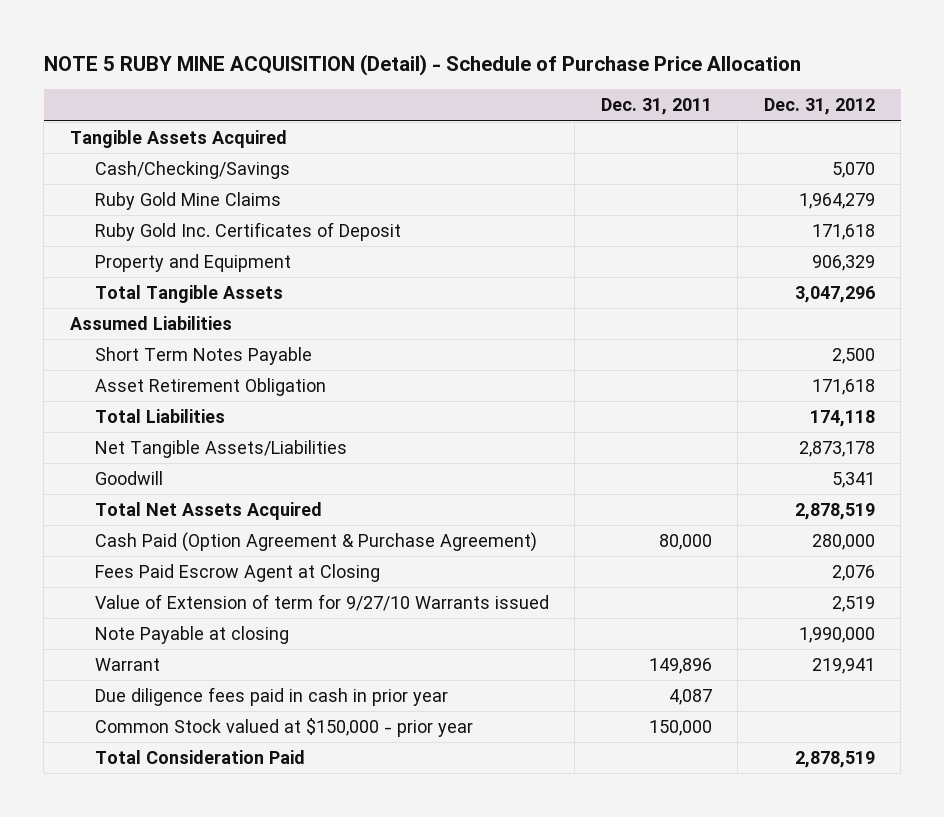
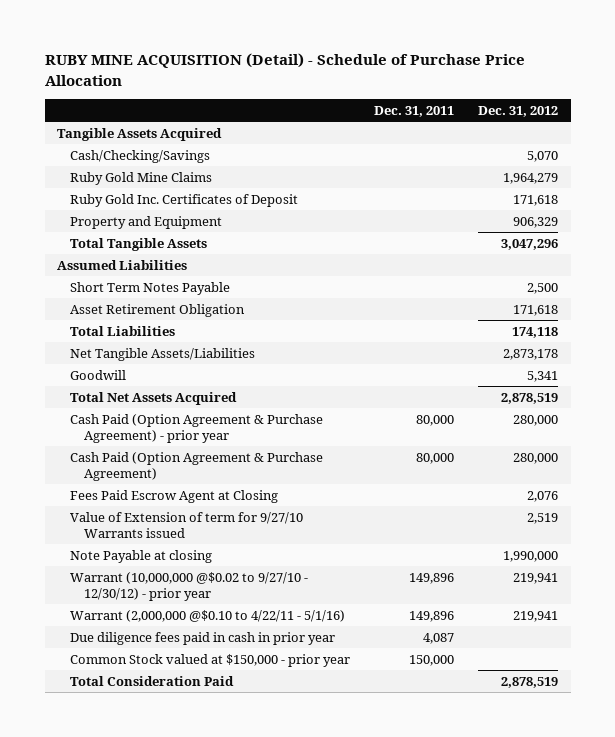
[43,54,801,77] NOTE 5 RUBY MINE ACQUISITION (Detail) - Schedule of Purchase Price Allocation -> [44,53,525,86] RUBY MINE ACQUISITION (Detail) - Schedule of Purchase Price Allocation
none -> [70,413,324,443] Cash Paid (Option Agreement & Purchase Agreement) - prior year
[94,657,160,671] Warrant -> [70,571,309,601] Warrant (10,000,000 @$0.02 to 9/27/10 - 12/30/12) - prior year
none -> [70,609,346,622] Warrant (2,000,000 @$0.10 to 4/22/11 - 5/1/16)

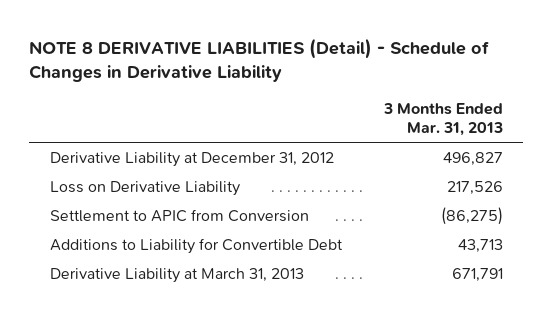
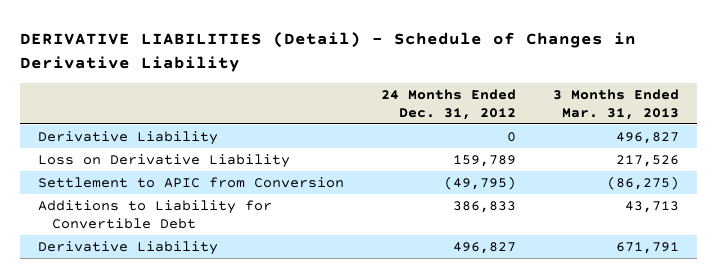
[29,37,490,83] NOTE 8 DERIVATIVE LIABILITIES (Detail) - Schedule of Changes in Derivative Liability -> [20,31,637,72] DERIVATIVE LIABILITIES (Detail) - Schedule of Changes in Derivative Liability
none -> [380,88,516,120] 24 Months Ended Dec. 31, 2012
[50,152,335,168] Derivative Liability at December 31, 2012 -> [38,130,219,145] Derivative Liability
[50,268,305,284] Derivative Liability at March 31, 2013 -> [38,240,219,255] Derivative Liability

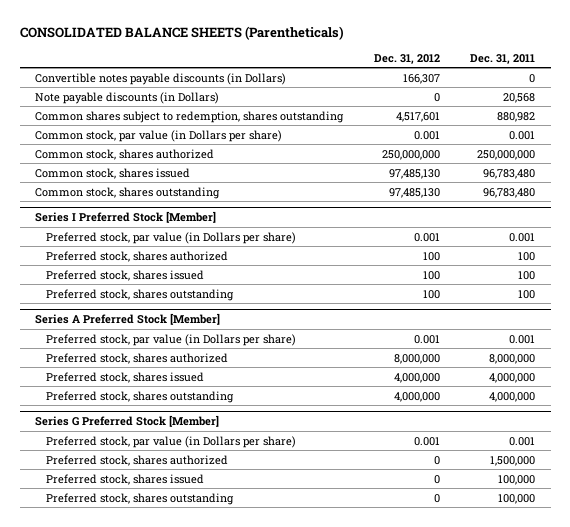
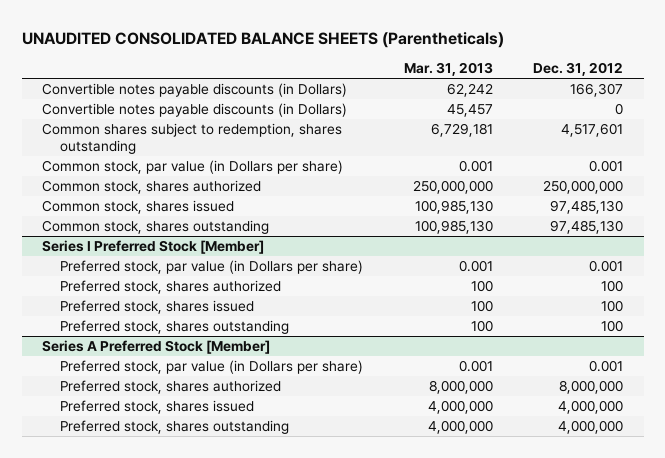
[19,25,344,40] CONSOLIDATED BALANCE SHEETS (Parentheticals) -> [21,31,504,48] UNAUDITED CONSOLIDATED BALANCE SHEETS (Parentheticals)
[470,53,536,64] Dec. 31, 2011 -> none
none -> [403,62,493,77] Mar. 31, 2013
[34,91,219,104] Note payable discounts (in Dollars) -> [42,103,348,118] Convertible notes payable discounts (in Dollars)
[34,415,219,428] Series G Preferred Stock [Member] -> none
[45,435,296,448] Preferred stock, par value (in Dollars per share) -> none
[45,454,228,466] Preferred stock, shares authorized -> none
[45,473,204,485] Preferred stock, shares issued -> none
[45,492,234,505] Preferred stock, shares outstanding -> none

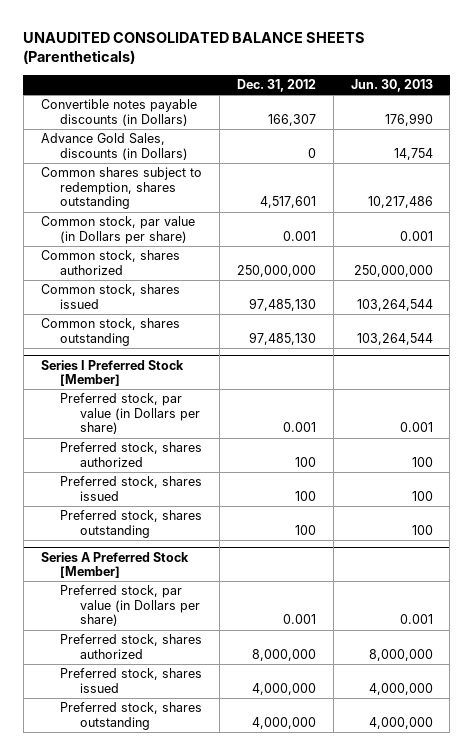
[403,62,493,77] Mar. 31, 2013 -> none
none -> [350,78,433,92] Jun. 30, 2013
[42,103,348,118] Convertible notes payable discounts (in Dollars) -> none
none -> [40,133,189,160] Advance Gold Sales, discounts (in Dollars)

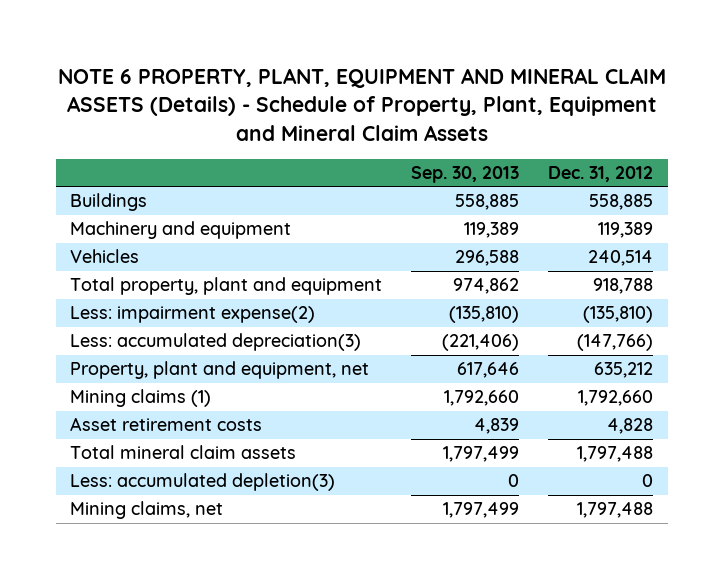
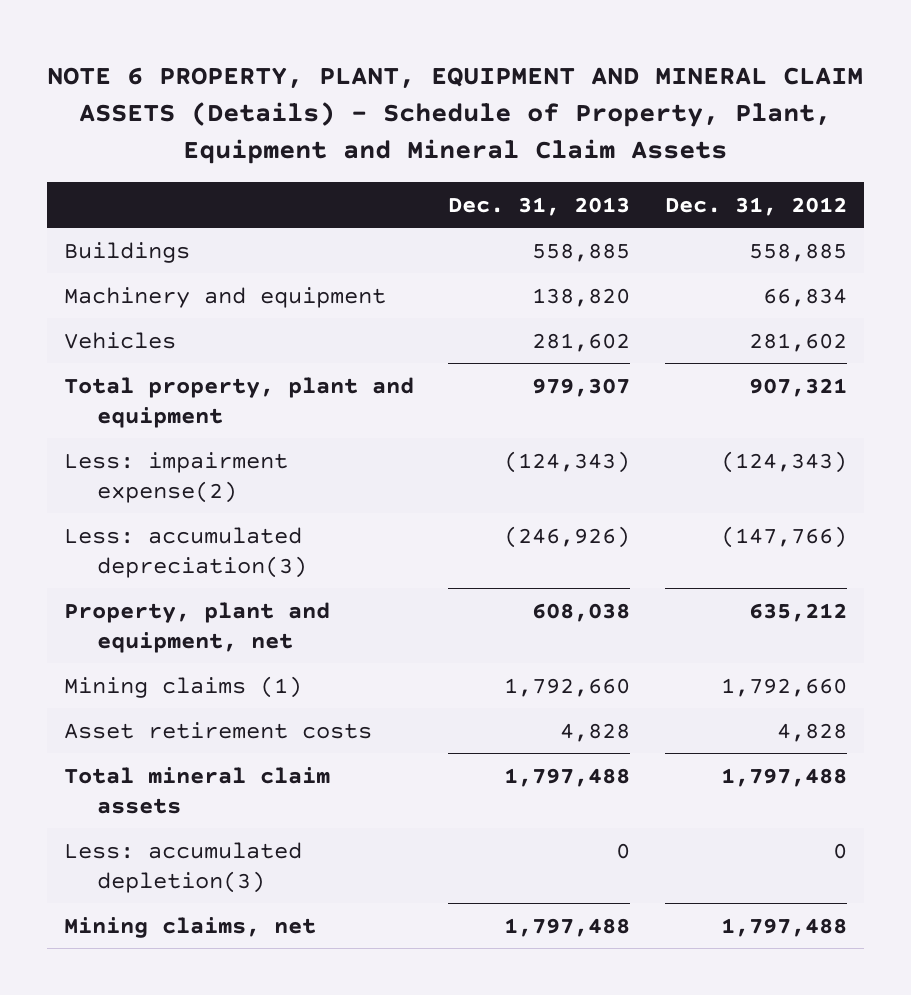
[411,166,520,184] Sep. 30, 2013 -> none
none -> [448,196,631,216] Dec. 31, 2013
[598,222,654,239] 119,389 -> [762,287,847,307] 66,834
[588,250,654,267] 240,514 -> [748,332,847,352] 281,602
[593,278,654,295] 918,788 -> [748,377,847,397] 907,321
[583,306,654,324] (135,810) -> [720,450,847,473] (124,343)

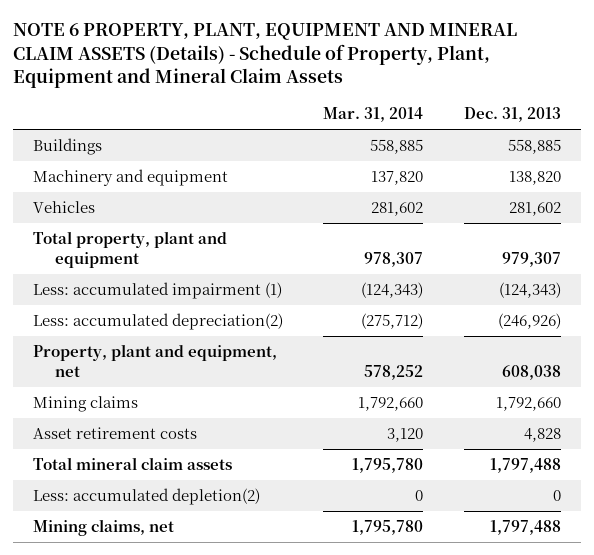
[664,196,847,216] Dec. 31, 2012 -> none
none -> [323,106,424,122] Mar. 31, 2014
[64,451,289,503] Less: impairment expense(2) -> [33,282,283,300] Less: accumulated impairment (1)
[64,526,307,578] Less: accumulated depreciation(3) -> [33,313,284,331] Less: accumulated depreciation(2)
[64,675,303,698] Mining claims (1) -> [33,396,139,413] Mining claims
[64,841,303,893] Less: accumulated depletion(3) -> [33,488,261,506] Less: accumulated depletion(2)

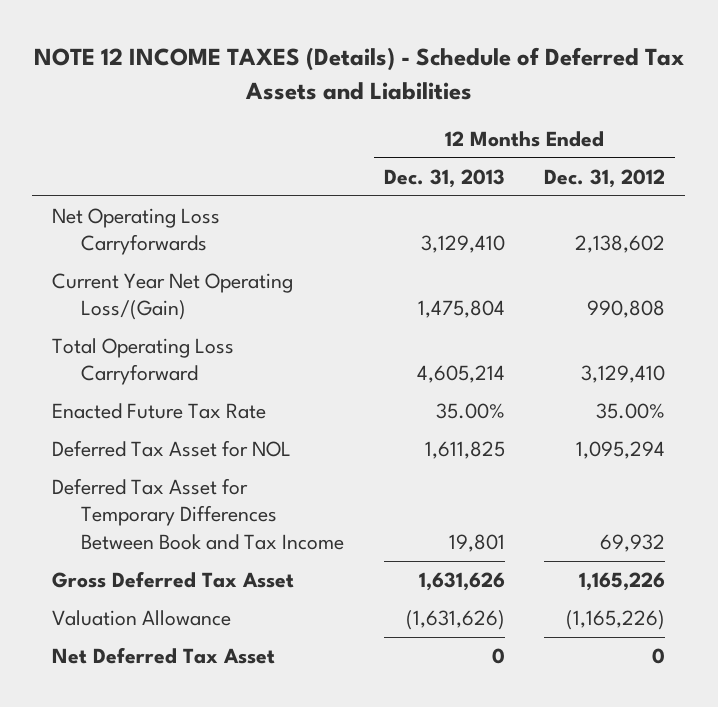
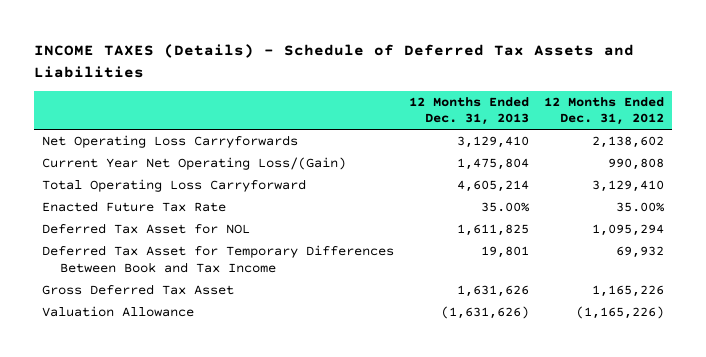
[33,47,684,100] NOTE 12 INCOME TAXES (Details) - Schedule of Deferred Tax Assets and Liabilities -> [34,44,635,78] INCOME TAXES (Details) - Schedule of Deferred Tax Assets and Liabilities
[52,647,276,665] Net Deferred Tax Asset -> none

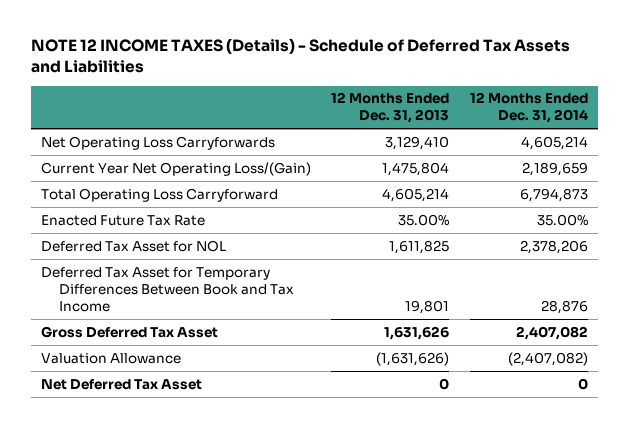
[34,44,635,78] INCOME TAXES (Details) - Schedule of Deferred Tax Assets and Liabilities -> [30,38,570,74] NOTE 12 INCOME TAXES (Details) - Schedule of Deferred Tax Assets and Liabilities
[544,96,665,126] 12 Months Ended Dec. 31, 2012 -> none
none -> [469,92,588,124] 12 Months Ended Dec. 31, 2014
none -> [40,378,202,390] Net Deferred Tax Asset

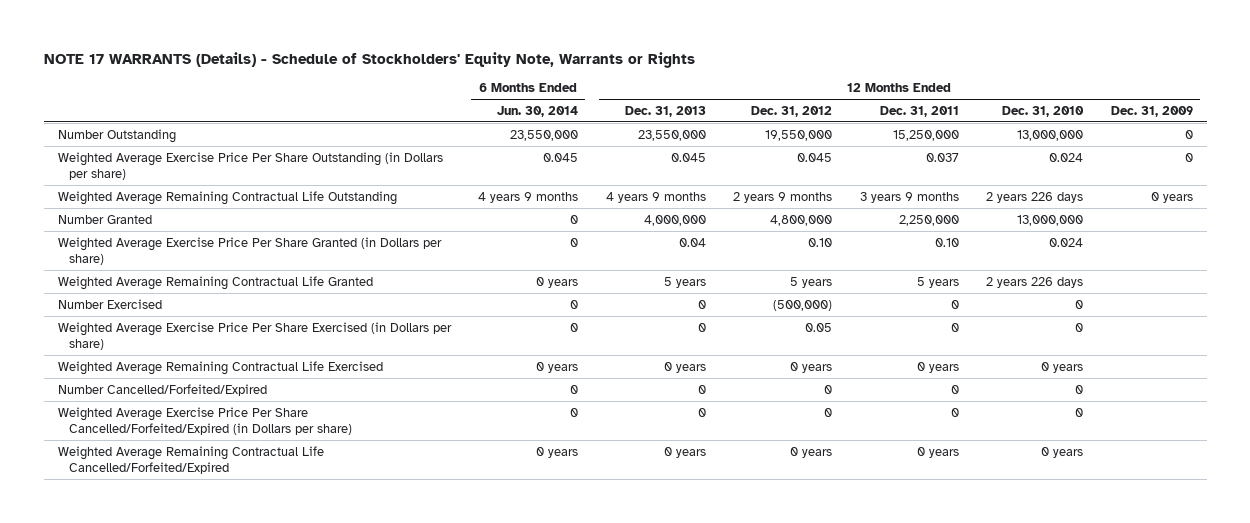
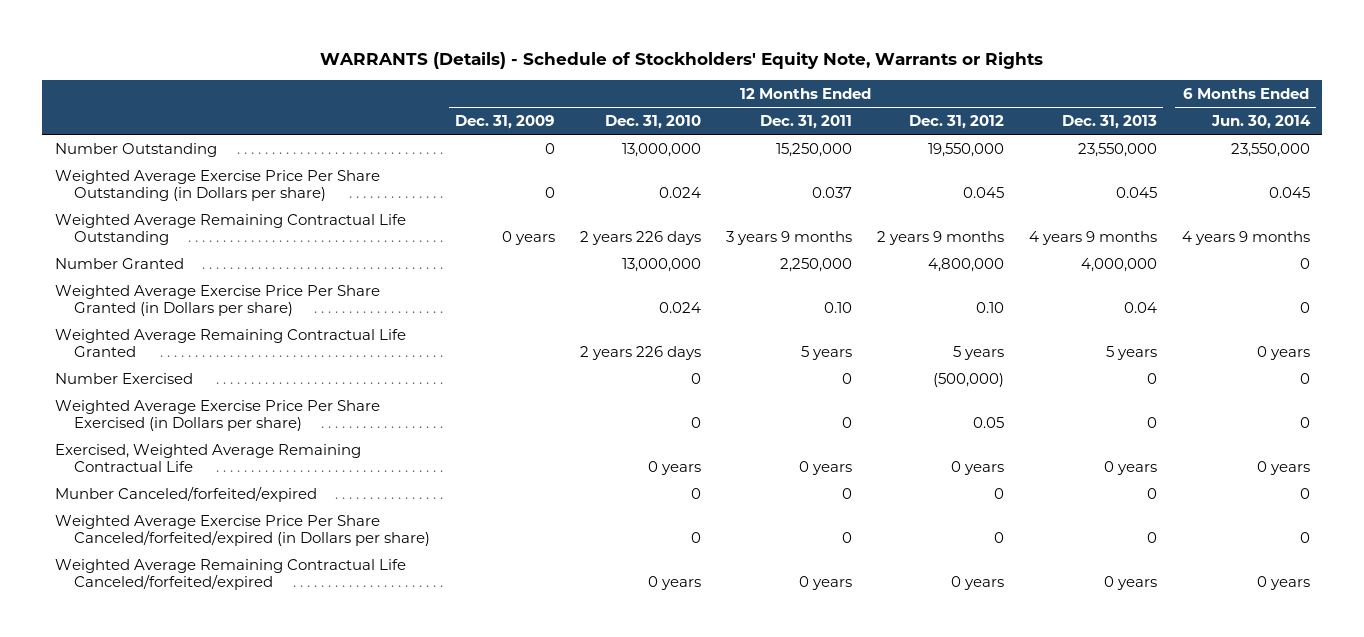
[43,51,695,68] NOTE 17 WARRANTS (Details) - Schedule of Stockholders' Equity Note, Warrants or Rights -> [320,52,1044,70] WARRANTS (Details) - Schedule of Stockholders' Equity Note, Warrants or Rights
[57,360,383,375] Weighted Average Remaining Contractual Life Exercised -> [54,443,361,473] Exercised, Weighted Average Remaining Contractual Life
[57,383,267,396] Number Cancelled/Forfeited/Expired -> [54,485,317,502] Munber Canceled/forfeited/expired
[57,406,352,436] Weighted Average Exercise Price Per Share Cancelled/Forfeited/Expired (in Dollars per share) -> [54,514,431,547] Weighted Average Exercise Price Per Share Canceled/forfeited/expired (in Dollars per share)
[57,445,324,475] Weighted Average Remaining Contractual Life Cancelled/Forfeited/Expired -> [54,558,406,591] Weighted Average Remaining Contractual Life Canceled/forfeited/expired

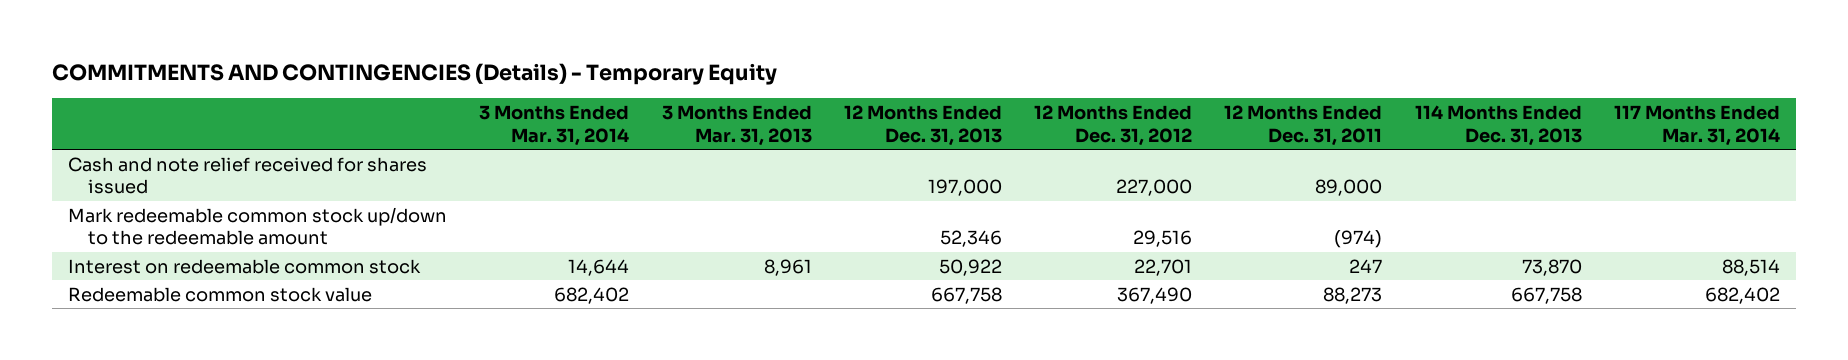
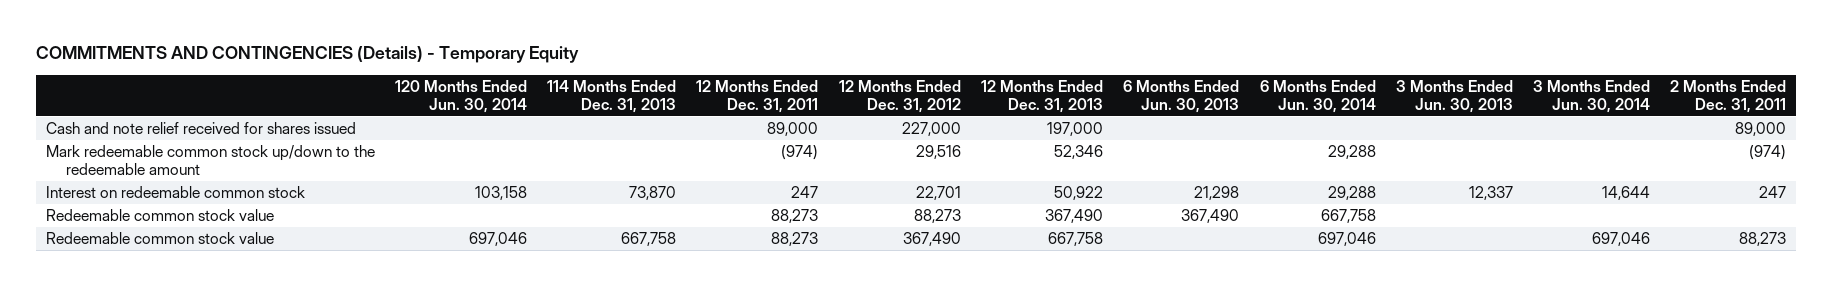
[479,105,630,146] 3 Months Ended Mar. 31, 2014 -> none
[661,105,812,146] 3 Months Ended Mar. 31, 2013 -> none
[1613,105,1780,146] 117 Months Ended Mar. 31, 2014 -> none
none -> [394,79,527,113] 120 Months Ended Jun. 30, 2014
none -> [1123,79,1240,113] 6 Months Ended Jun. 30, 2013
none -> [1259,79,1376,113] 6 Months Ended Jun. 30, 2014
none -> [1395,79,1513,113] 3 Months Ended Jun. 30, 2013
none -> [1533,79,1651,113] 3 Months Ended Jun. 30, 2014
none -> [1670,79,1787,113] 2 Months Ended Dec. 31, 2011
none -> [45,209,274,222] Redeemable common stock value

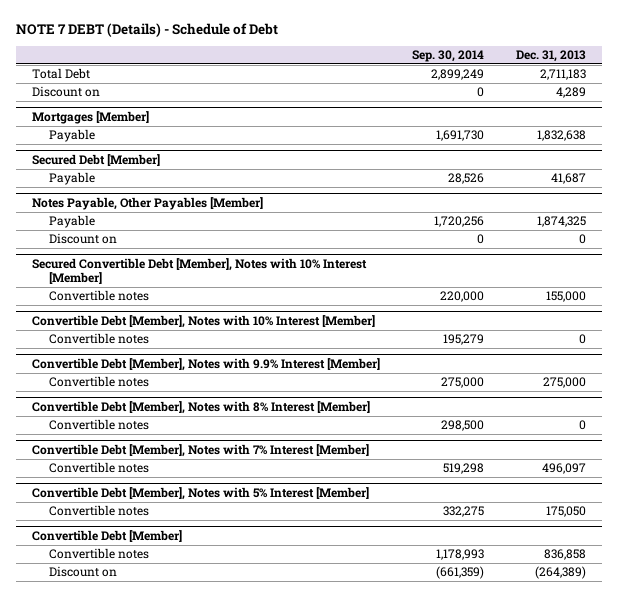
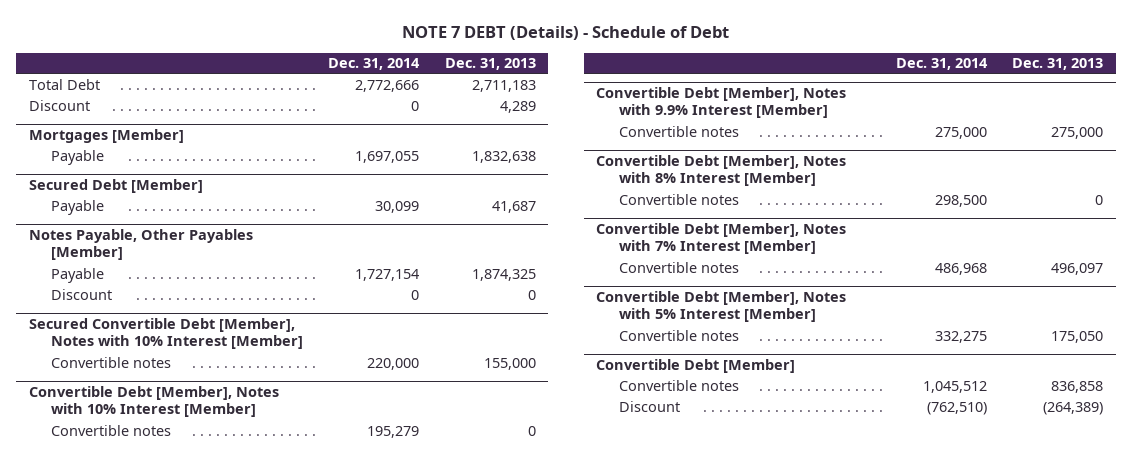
[411,50,484,63] Sep. 30, 2014 -> none
none -> [328,58,421,71] Dec. 31, 2014
[31,86,100,98] Discount on -> [28,99,90,111] Discount
[49,233,118,245] Discount on -> [51,288,113,300] Discount
[49,566,118,578] Discount on -> [618,400,680,412] Discount

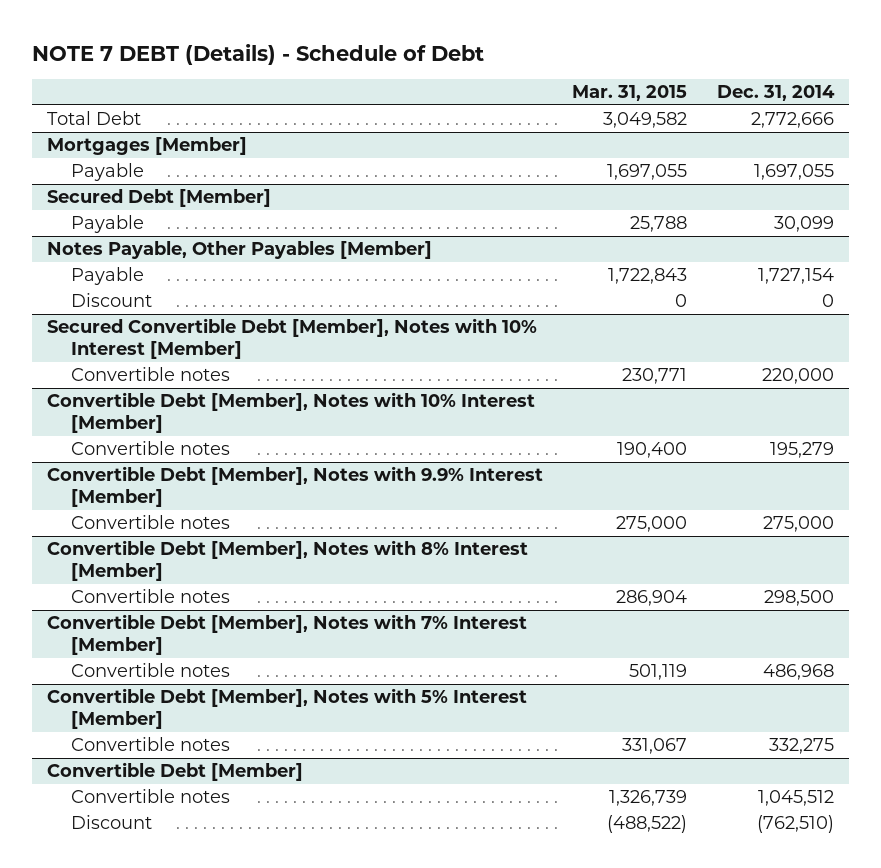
[444,58,536,71] Dec. 31, 2013 -> none
none -> [572,85,688,102] Mar. 31, 2015
[28,99,90,111] Discount -> none

